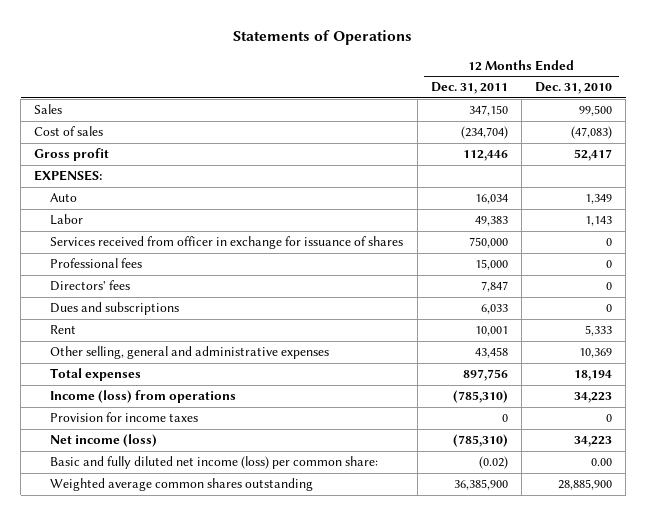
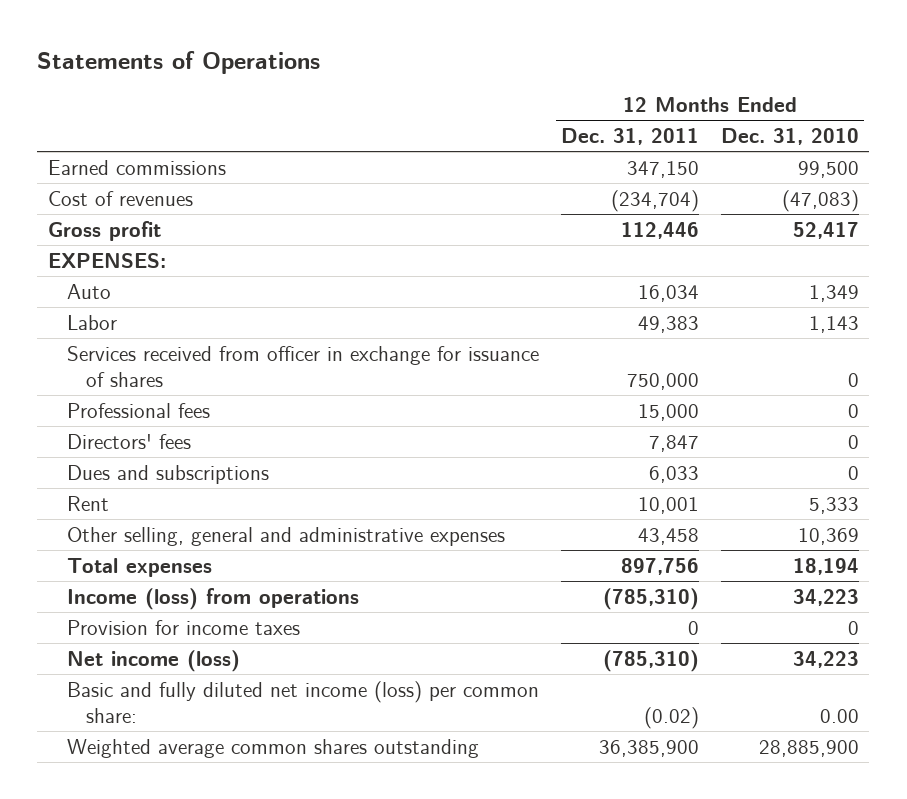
[34,104,63,115] Sales -> [48,159,227,175] Earned commissions
[34,126,104,137] Cost of sales -> [48,190,194,206] Cost of revenues

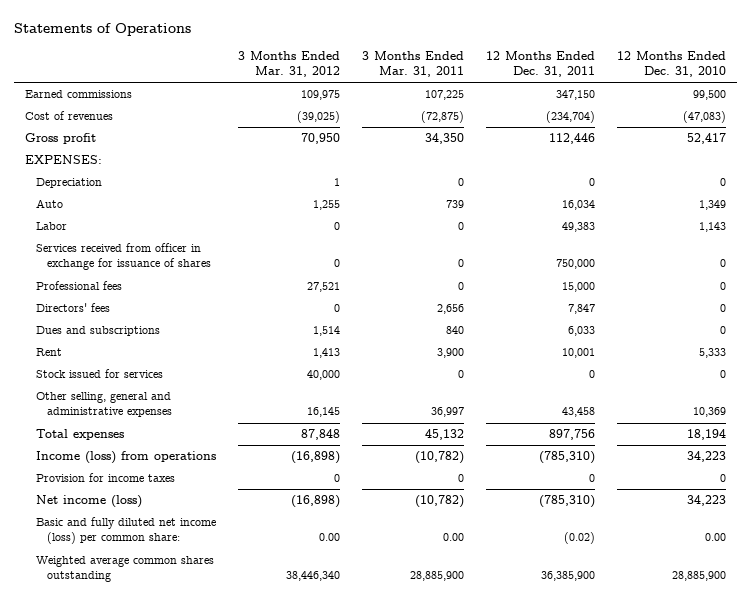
none -> [238,50,341,78] 3 Months Ended Mar. 31, 2012
none -> [362,50,465,78] 3 Months Ended Mar. 31, 2011
none -> [36,178,103,189] Depreciation
none -> [36,369,164,379] Stock issued for services

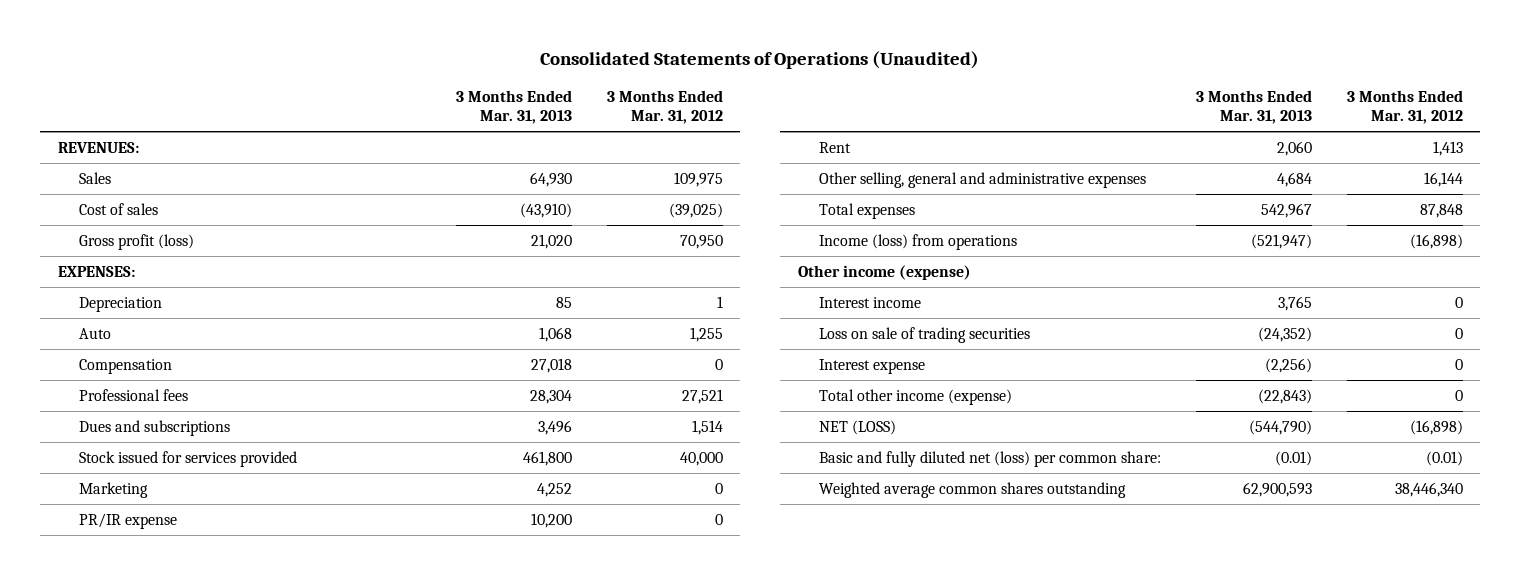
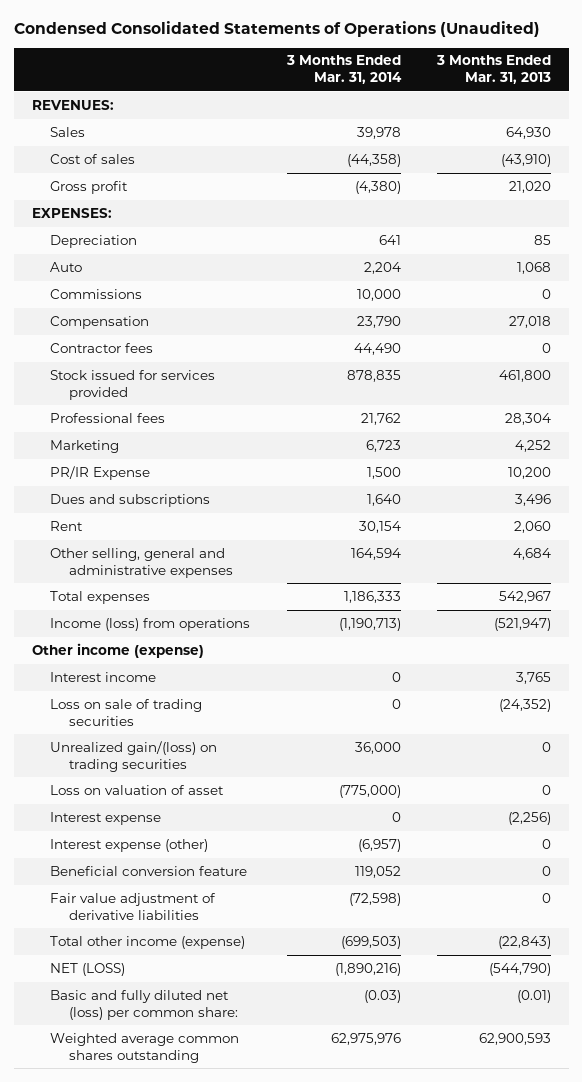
[540,51,980,70] Consolidated Statements of Operations (Unaudited) -> [13,21,540,38] Condensed Consolidated Statements of Operations (Unaudited)
[606,90,723,125] 3 Months Ended Mar. 31, 2012 -> none
none -> [285,55,402,85] 3 Months Ended Mar. 31, 2014
[78,233,194,250] Gross profit (loss) -> [50,180,129,194] Gross profit
none -> [50,288,143,299] Commissions
none -> [50,342,154,353] Contractor fees
[78,388,188,401] Professional fees -> [50,412,166,423] Professional fees
[78,512,177,529] PR/IR expense -> [50,465,151,480] PR/IR Expense
[78,419,230,436] Dues and subscriptions -> [50,493,211,507] Dues and subscriptions
none -> [50,740,218,772] Unrealized gain/(loss) on trading securities
none -> [50,784,225,795] Loss on valuation of asset
none -> [50,838,209,852] Interest expense (other)
none -> [50,865,248,876] Beneficial conversion feature
none -> [50,892,217,920] Fair value adjustment of derivative liabilities

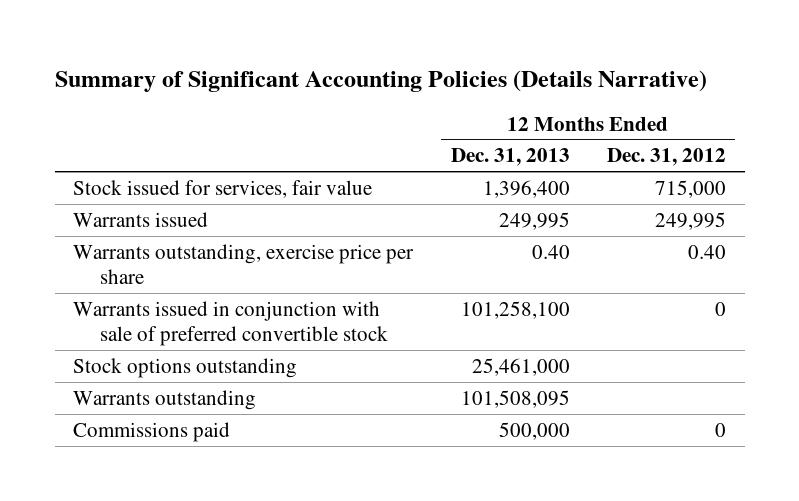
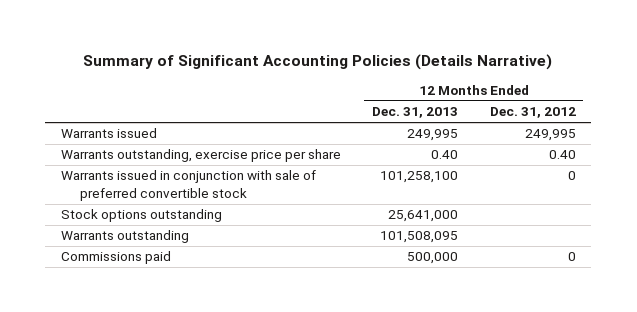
[73,179,373,198] Stock issued for services, fair value -> none
[471,357,570,376] 25,461,000 -> [388,210,459,223] 25,641,000

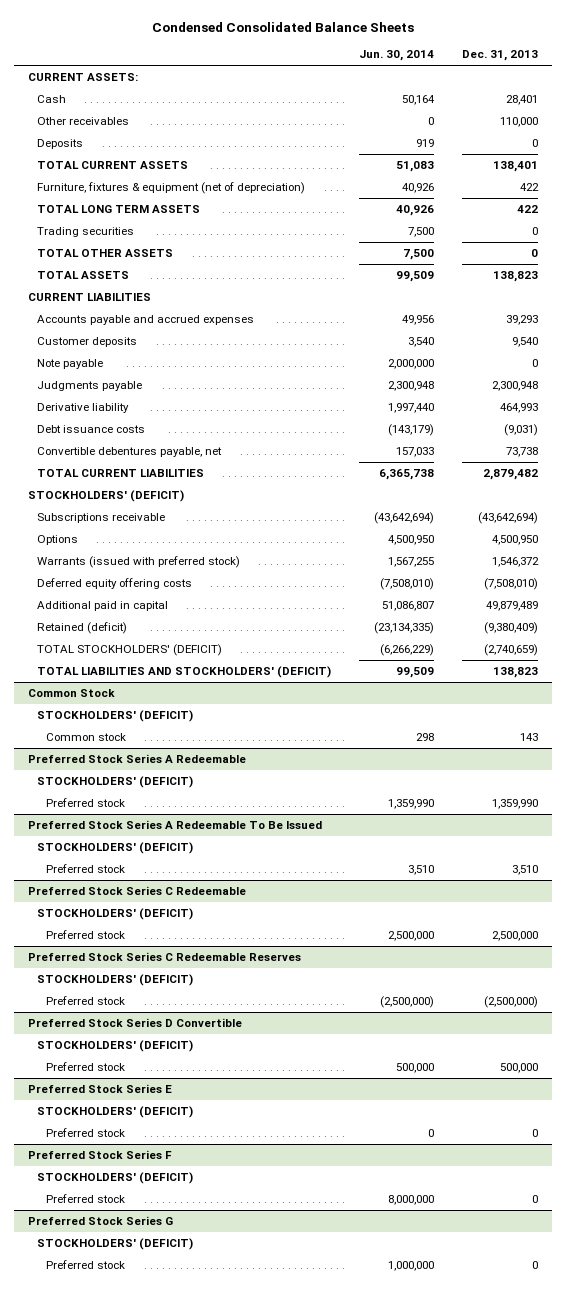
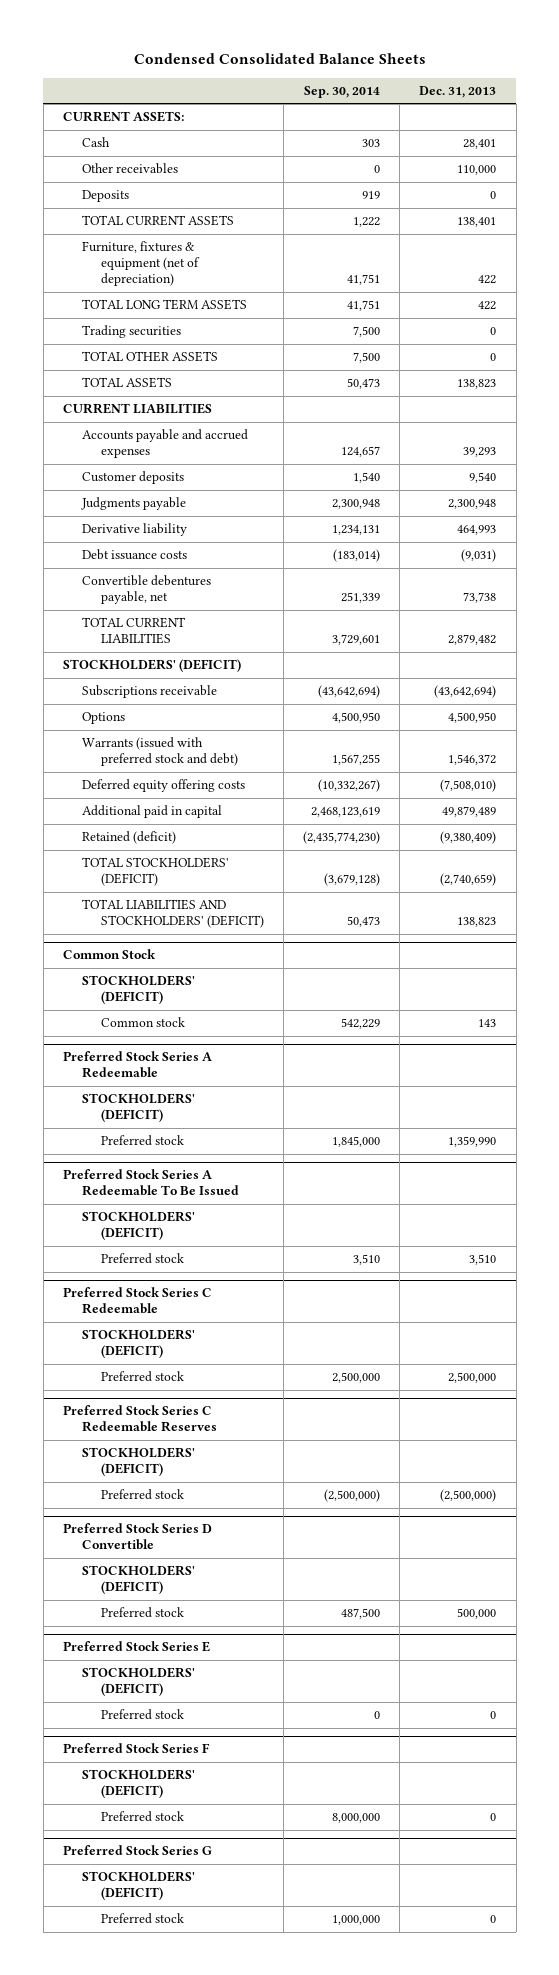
[358,50,434,62] Jun. 30, 2014 -> none
none -> [304,85,381,98] Sep. 30, 2014
[36,359,103,370] Note payable -> none
[36,556,240,569] Warrants (issued with preferred stock) -> [81,737,239,767] Warrants (issued with preferred stock and debt)

